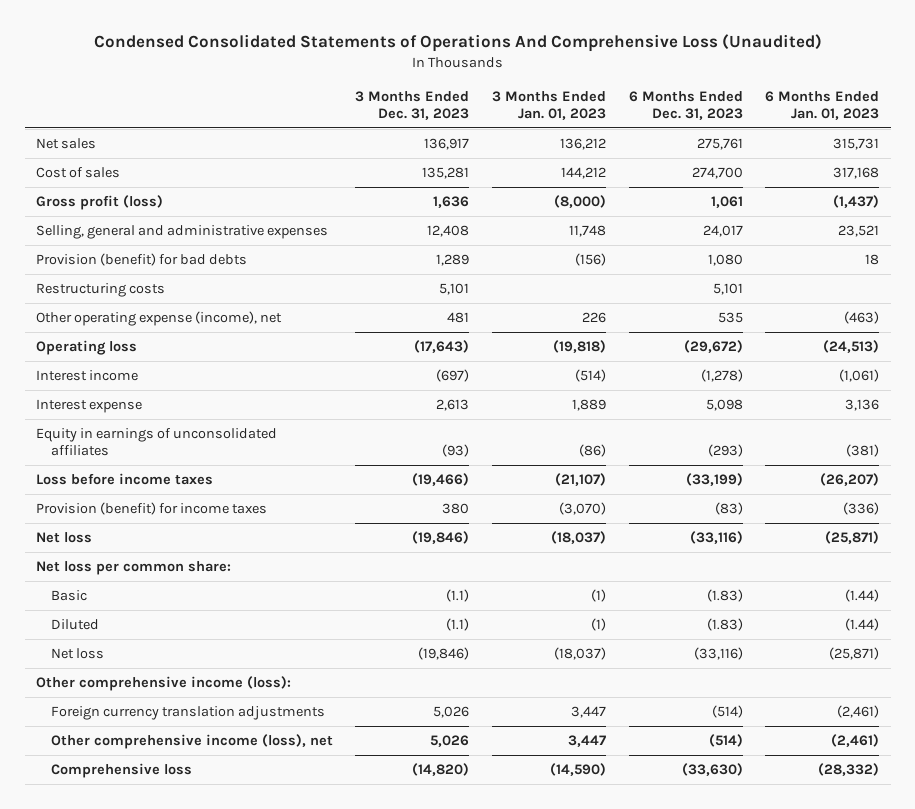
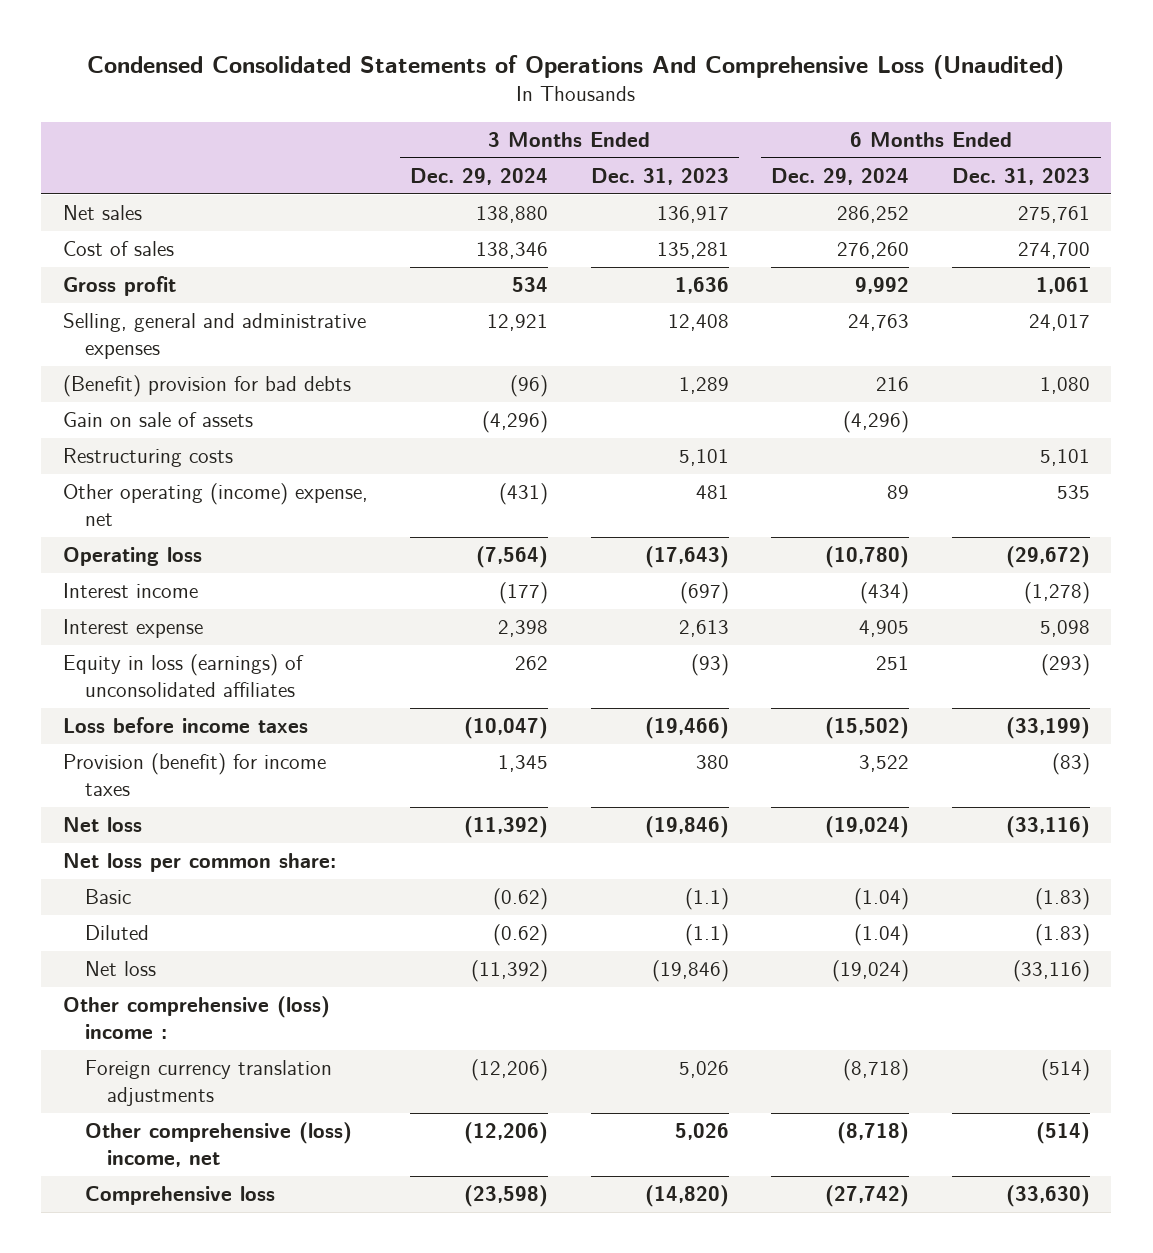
[491,90,606,121] 3 Months Ended Jan. 01, 2023 -> none
[765,90,880,121] 6 Months Ended Jan. 01, 2023 -> none
none -> [410,167,549,185] Dec. 29, 2024
none -> [771,167,910,185] Dec. 29, 2024
[35,194,163,210] Gross profit (loss) -> [62,276,176,297] Gross profit
[35,252,247,266] Provision (benefit) for bad debts -> [62,375,351,398] (Benefit) provision for bad debts
none -> [62,412,253,428] Gain on sale of assets
[35,310,282,326] Other operating expense (income), net -> [62,483,368,526] Other operating (income) expense, net
[35,427,277,457] Equity in earnings of unconsolidated affiliates -> [62,654,304,697] Equity in loss (earnings) of unconsolidated affiliates
[35,675,291,691] Other comprehensive income (loss): -> [62,996,330,1039] Other comprehensive (loss) income :
[50,733,333,749] Other comprehensive income (loss), net -> [84,1122,352,1167] Other comprehensive (loss) income, net

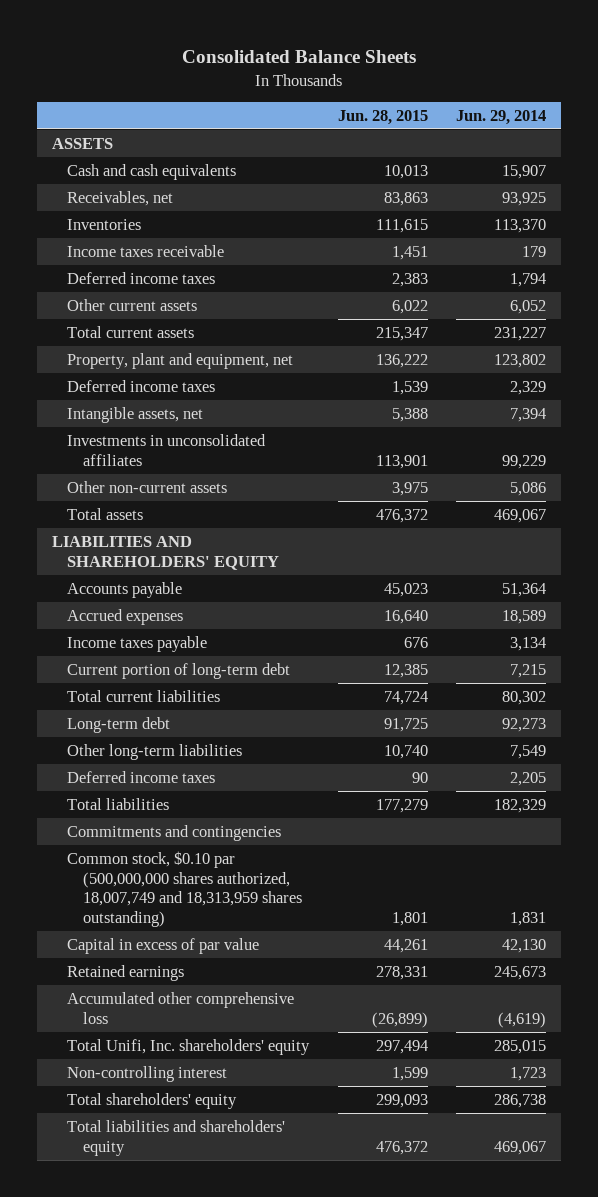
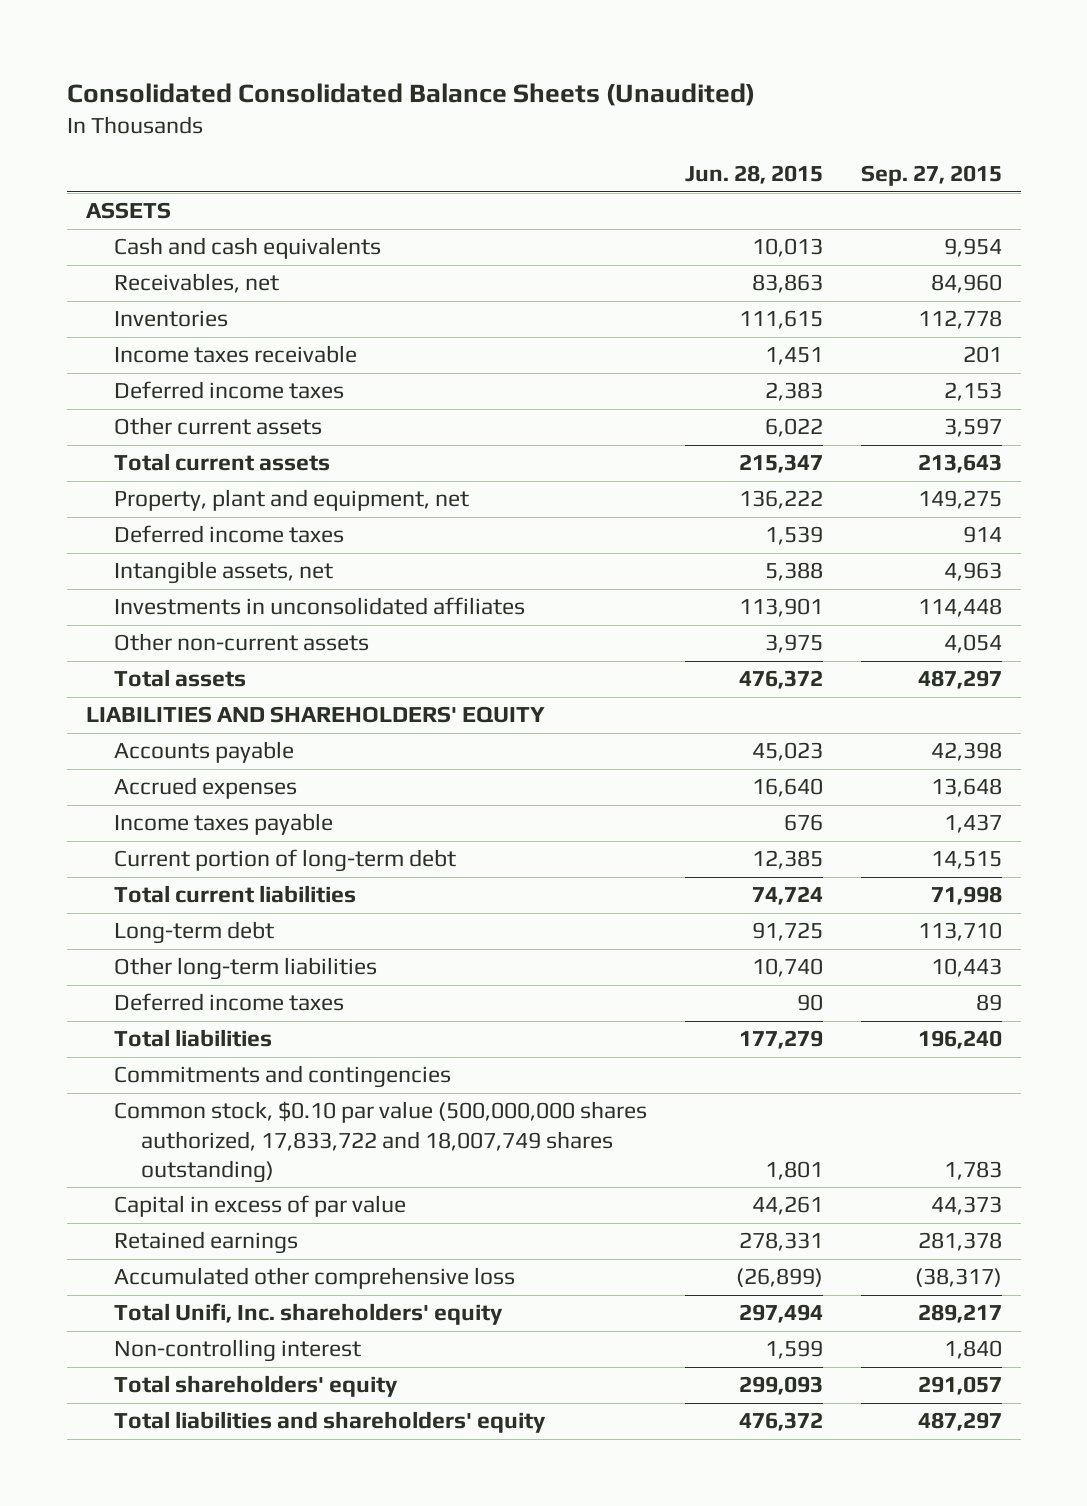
[182,50,417,64] Consolidated Balance Sheets -> [66,83,755,107] Consolidated Consolidated Balance Sheets (Unaudited)
[456,109,547,125] Jun. 29, 2014 -> none
none -> [860,165,1002,187] Sep. 27, 2015
[67,850,302,928] Common stock, $0.10 par (500,000,000 shares authorized, 18,007,749 and 18,313,959 shares outstanding) -> [113,1101,647,1183] Common stock, $0.10 par value (500,000,000 shares authorized, 17,833,722 and 18,007,749 shares outstanding)

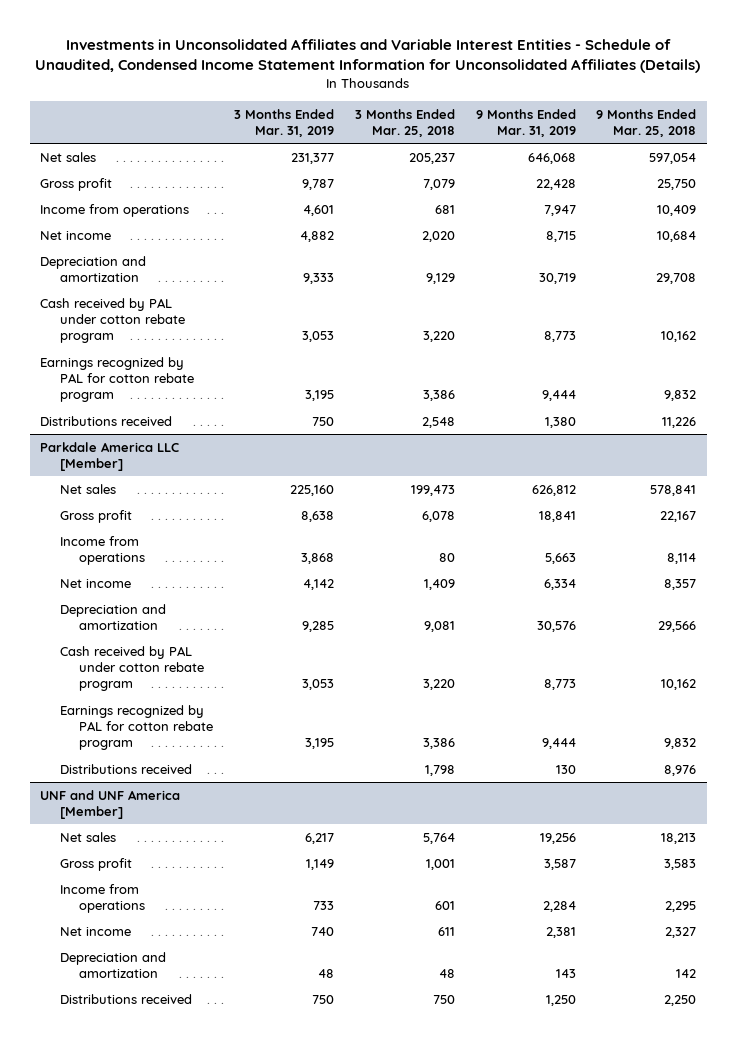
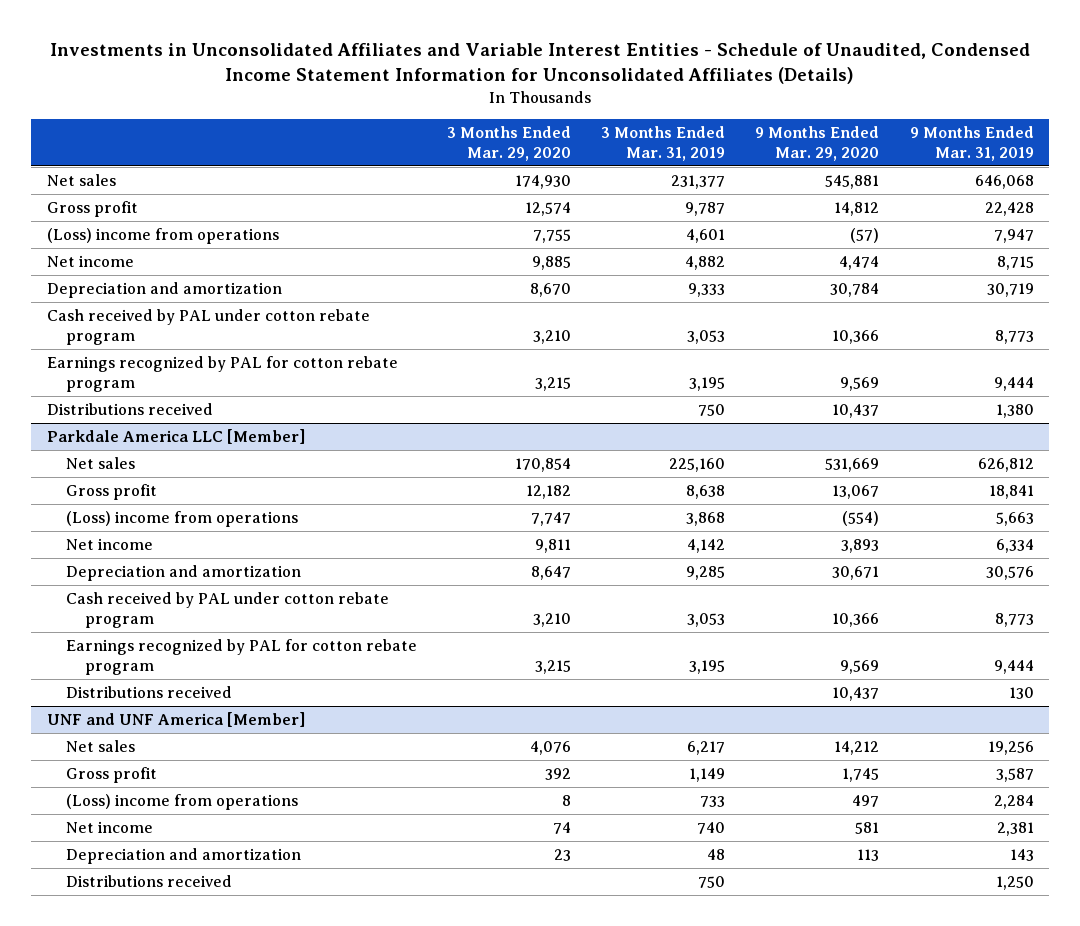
[354,108,455,137] 3 Months Ended Mar. 25, 2018 -> none
[596,108,697,137] 9 Months Ended Mar. 25, 2018 -> none
none -> [447,125,572,161] 3 Months Ended Mar. 29, 2020
none -> [755,125,880,161] 9 Months Ended Mar. 29, 2020
[40,203,190,217] Income from operations -> [46,227,279,244] (Loss) income from operations
[59,535,146,565] Income from operations -> [65,510,298,527] (Loss) income from operations
[59,883,146,913] Income from operations -> [65,793,298,810] (Loss) income from operations

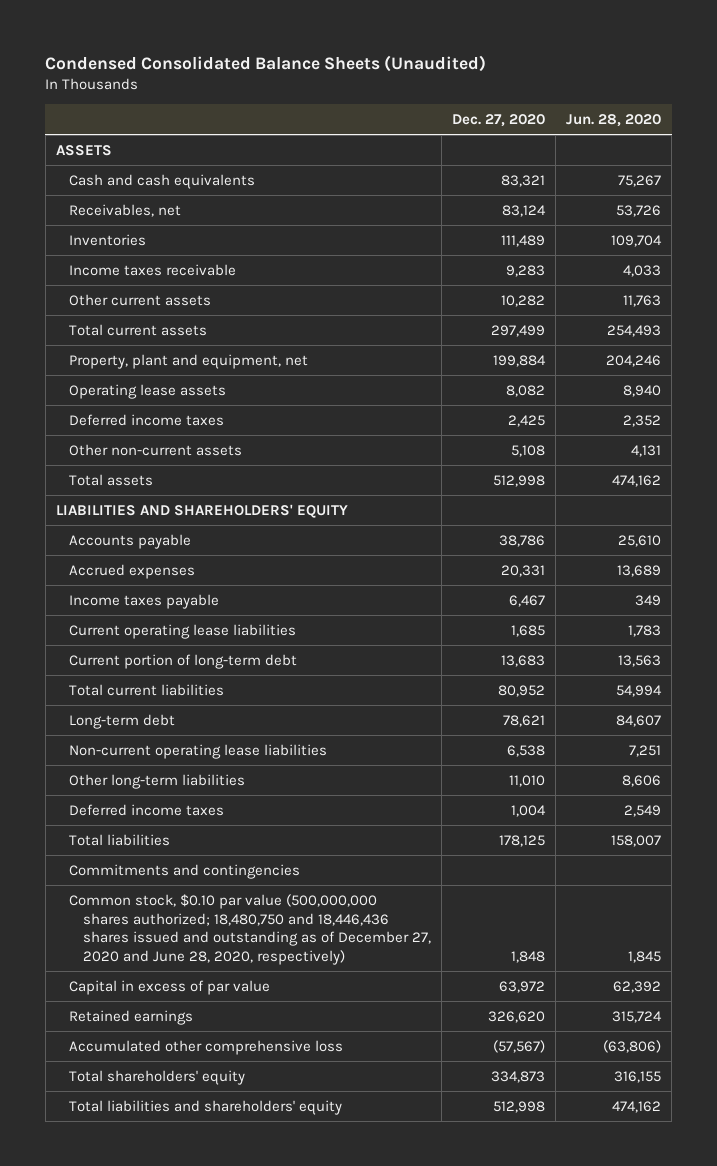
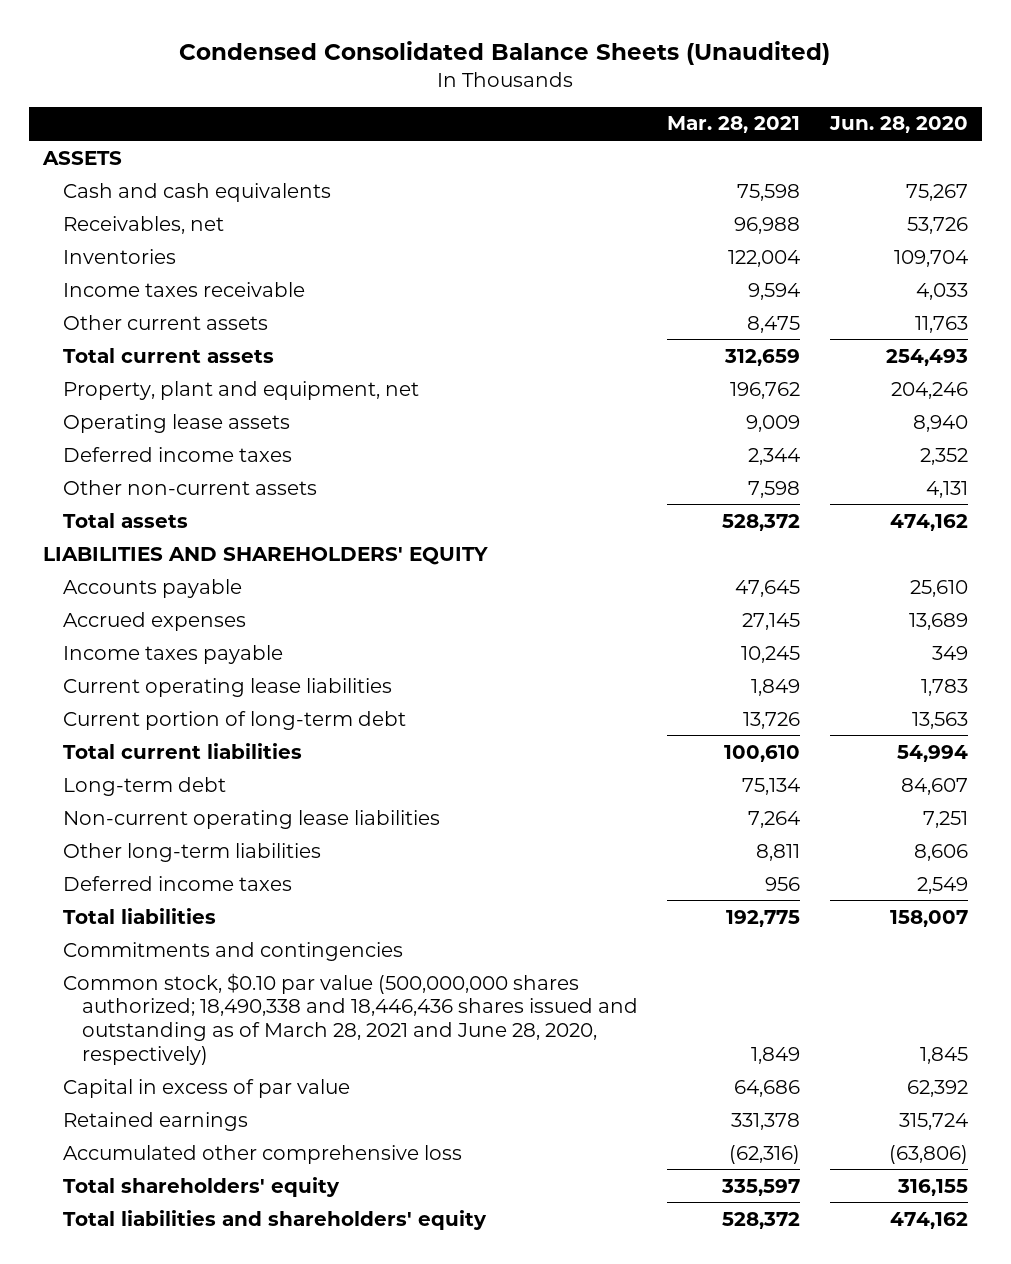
[452,114,546,128] Dec. 27, 2020 -> none
none -> [667,116,801,134] Mar. 28, 2021
[69,893,432,966] Common stock, $0.10 par value (500,000,000 shares authorized; 18,480,750 and 18,446,436 shares issued and outstanding as of December 27, 2020 and June 28, 2020, respectively) -> [62,972,638,1065] Common stock, $0.10 par value (500,000,000 shares authorized; 18,490,338 and 18,446,436 shares issued and outstanding as of March 28, 2021 and June 28, 2020, respectively)

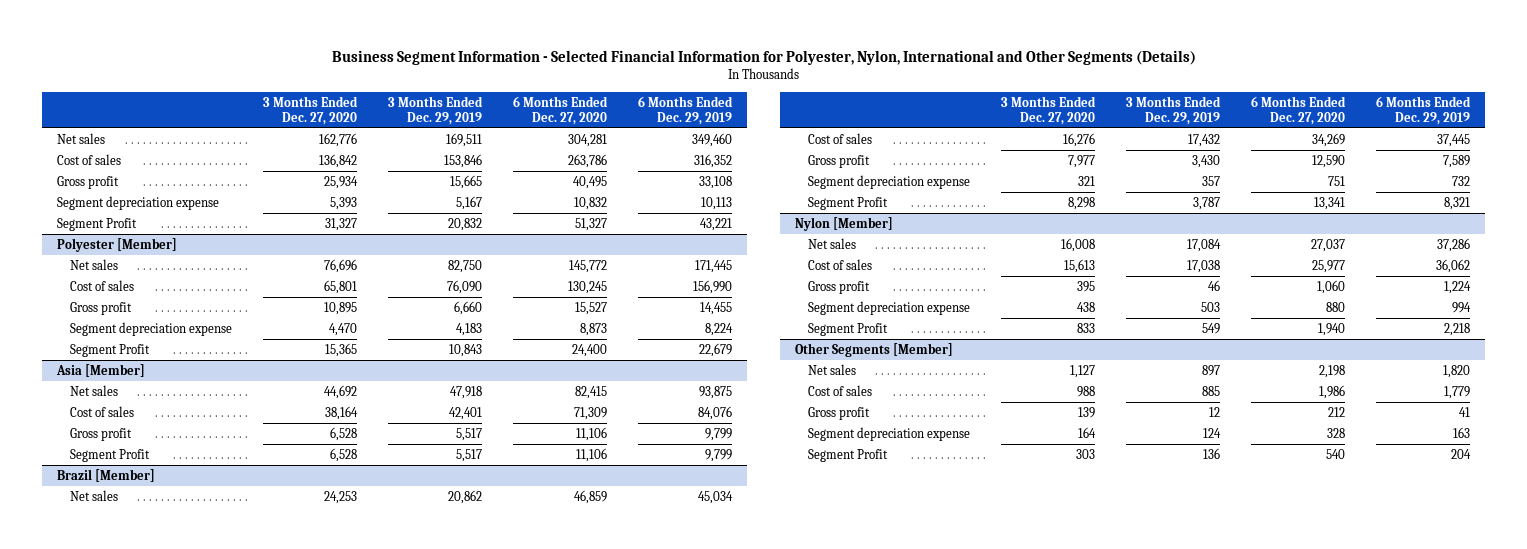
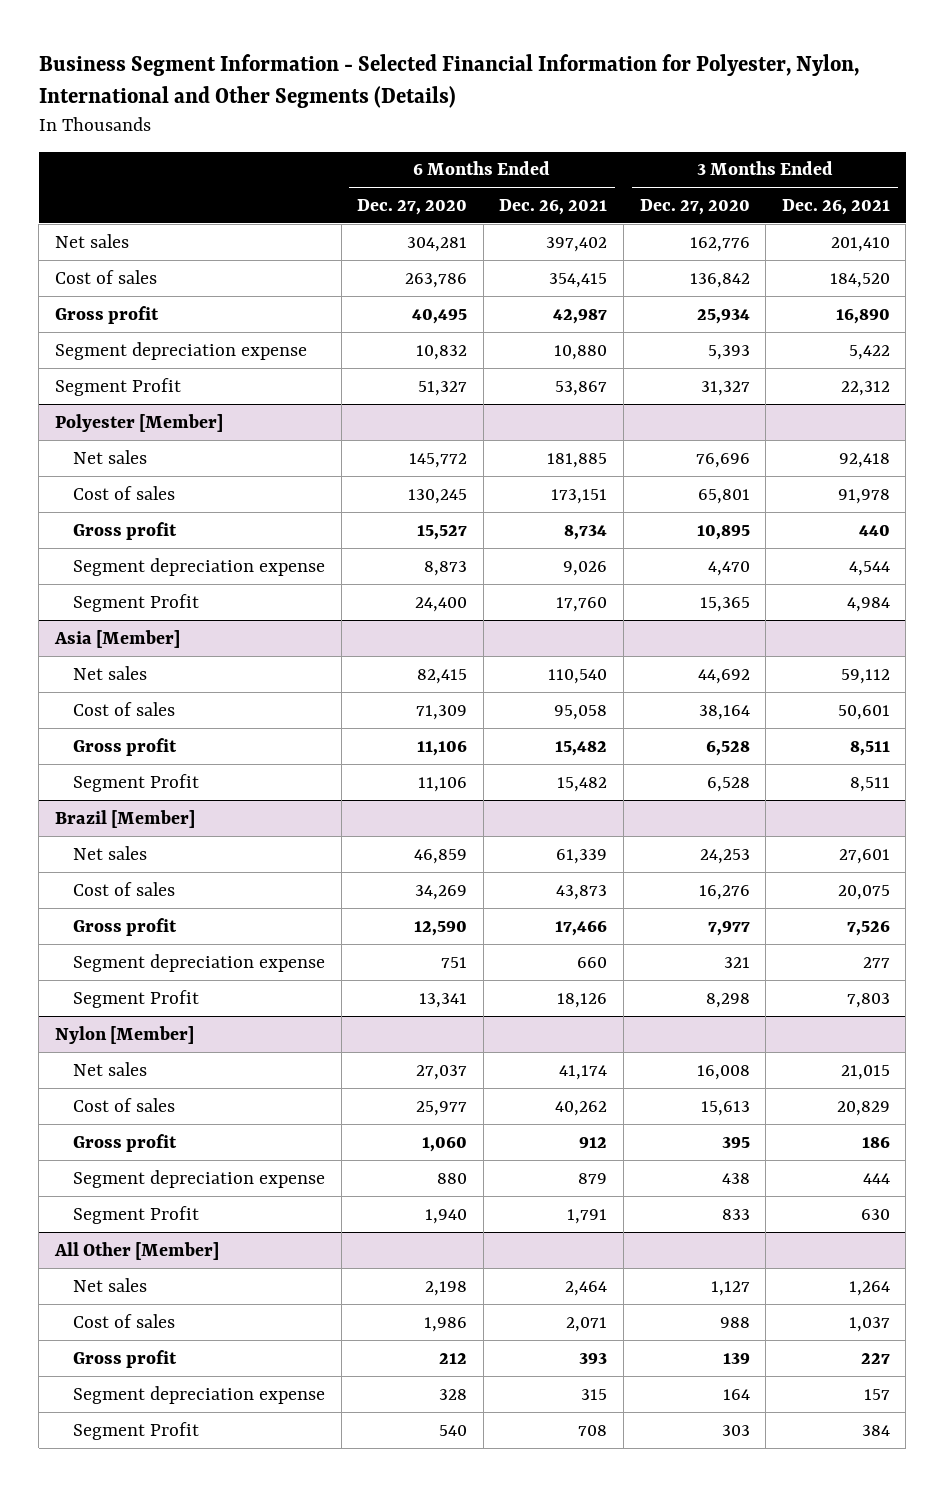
[388,95,484,125] 3 Months Ended Dec. 29, 2019 -> none
[637,95,733,125] 6 Months Ended Dec. 29, 2019 -> none
none -> [499,198,608,215] Dec. 26, 2021
none -> [781,198,890,215] Dec. 26, 2021
[795,342,954,357] Other Segments [Member] -> [53,1241,219,1260] All Other [Member]

